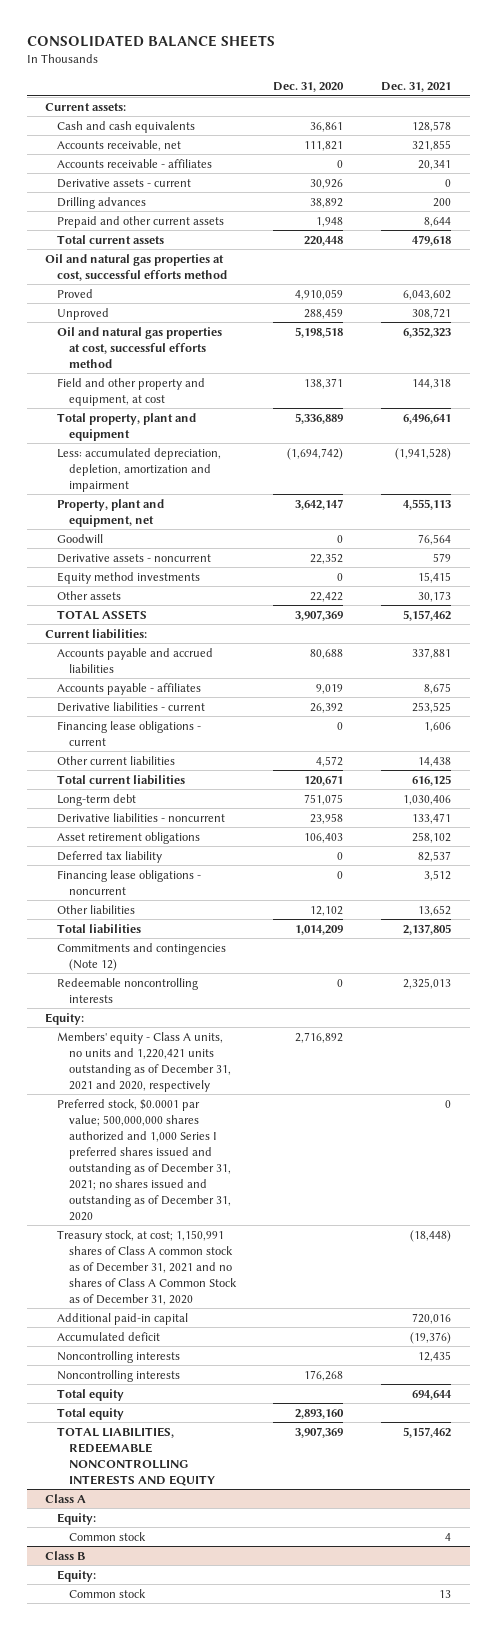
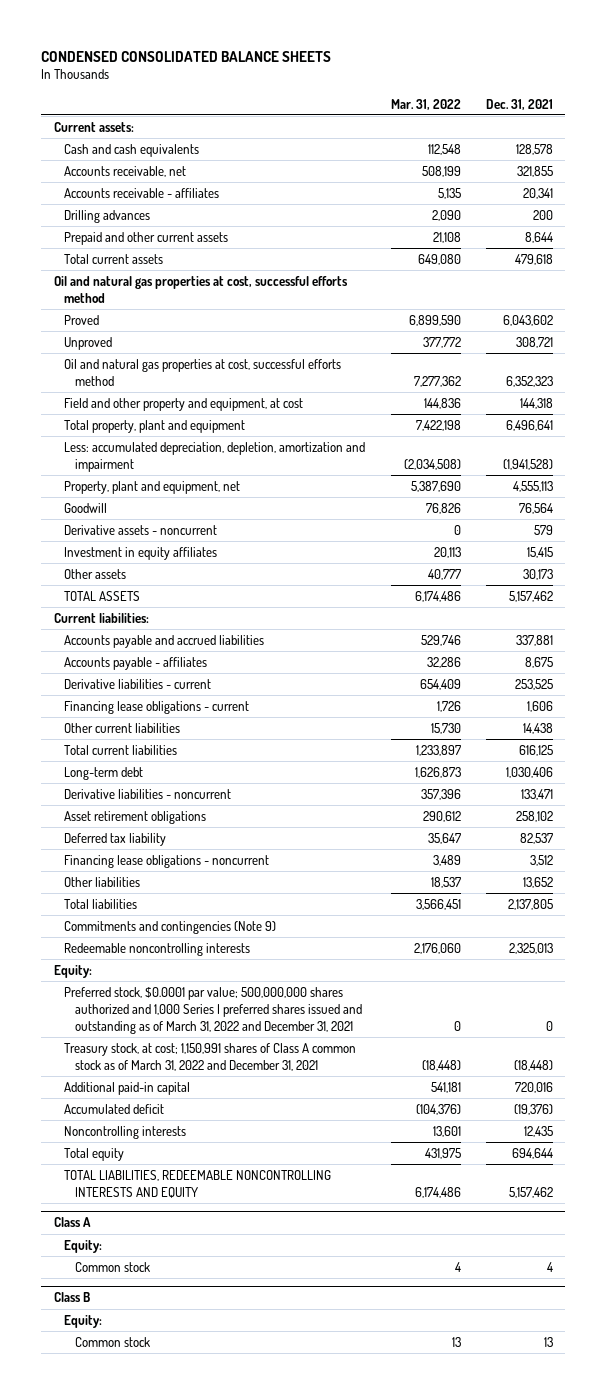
[26,35,275,48] CONSOLIDATED BALANCE SHEETS -> [41,50,332,62] CONDENSED CONSOLIDATED BALANCE SHEETS
[273,81,345,92] Dec. 31, 2020 -> none
none -> [390,98,461,110] Mar. 31, 2022
[57,178,192,188] Derivative assets - current -> none
[57,571,201,584] Equity method investments -> [64,546,218,560] Investment in equity affiliates
[57,942,227,971] Commitments and contingencies (Note 12) -> [64,920,277,934] Commitments and contingencies (Note 9)
[57,1031,232,1092] Members' equity - Class A units, no units and 1,220,421 units outstanding as of December 31, 2021 and 2020, respectively -> none
[57,1098,232,1221] Preferred stock, $0.0001 par value; 500,000,000 shares authorized and 1,000 Series I preferred shares issued and outstanding as of December 31, 2021; no shares issued and outstanding as of December 31, 2020 -> [64,986,362,1034] Preferred stock, $0.0001 par value; 500,000,000 shares authorized and 1,000 Series I preferred shares issued and outstanding as of March 31, 2022 and December 31, 2021
[57,1229,238,1305] Treasury stock, at cost; 1,150,991 shares of Class A common stock as of December 31, 2021 and no shares of Class A Common Stock as of December 31, 2020 -> [64,1042,357,1071] Treasury stock, at cost; 1,150,991 shares of Class A common stock as of March 31, 2022 and December 31, 2021
[57,1369,181,1382] Noncontrolling interests -> none
[57,1407,125,1420] Total equity -> none

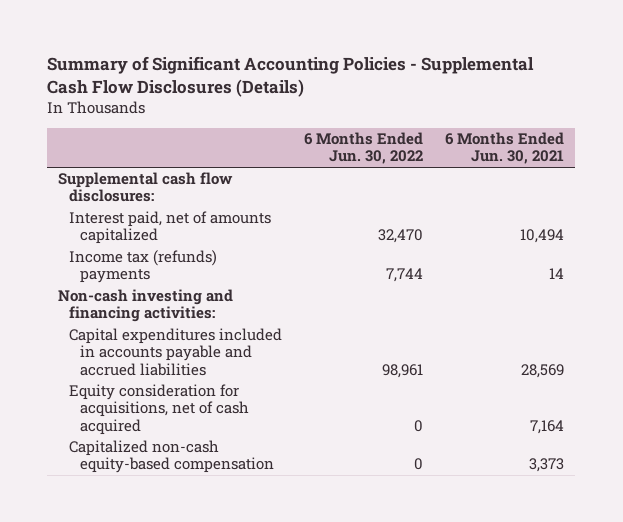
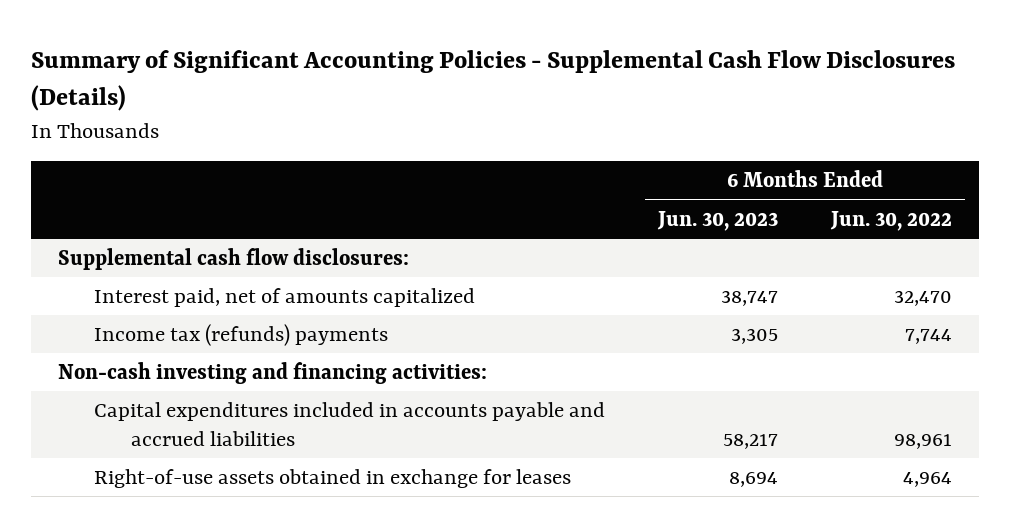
[445,132,565,165] 6 Months Ended Jun. 30, 2021 -> none
none -> [657,210,779,231] Jun. 30, 2023
[69,384,249,435] Equity consideration for acquisitions, net of cash acquired -> none
[69,440,274,474] Capitalized non-cash equity-based compensation -> none
none -> [94,468,572,488] Right-of-use assets obtained in exchange for leases

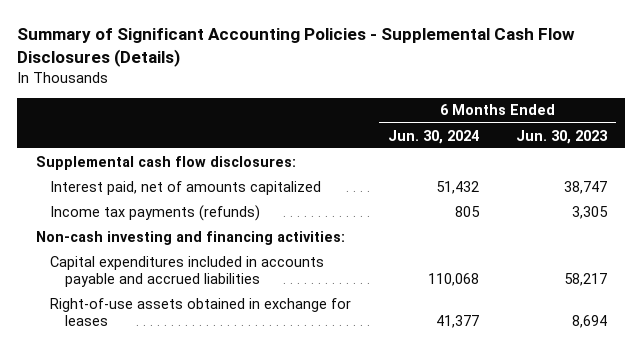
[830,210,953,231] Jun. 30, 2022 -> none
none -> [388,129,480,144] Jun. 30, 2024
[94,323,389,346] Income tax (refunds) payments -> [50,204,261,221] Income tax payments (refunds)

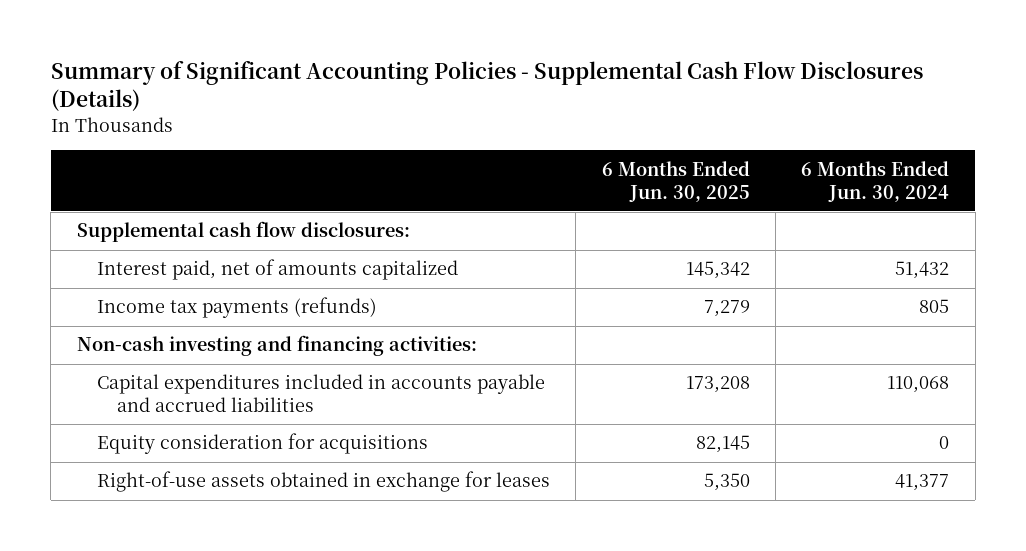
[515,129,608,144] Jun. 30, 2023 -> none
none -> [601,160,750,202] 6 Months Ended Jun. 30, 2025
none -> [96,433,428,455] Equity consideration for acquisitions

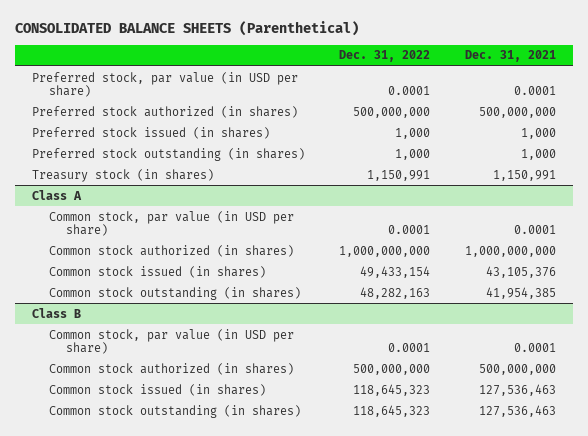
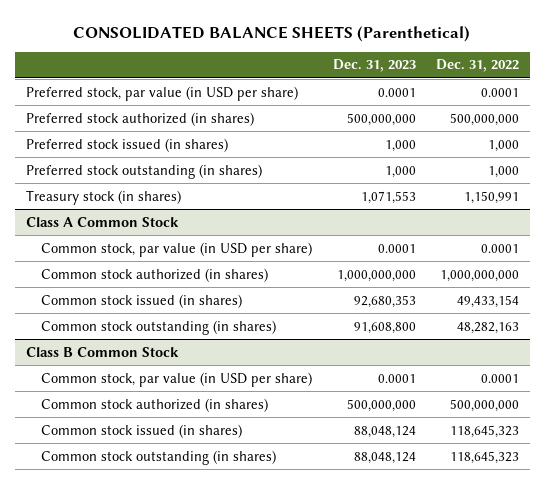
[464,50,556,63] Dec. 31, 2021 -> none
none -> [332,59,416,73] Dec. 31, 2023
[32,189,83,200] Class A -> [25,216,179,227] Class A Common Stock
[32,307,82,318] Class B -> [25,346,179,357] Class B Common Stock

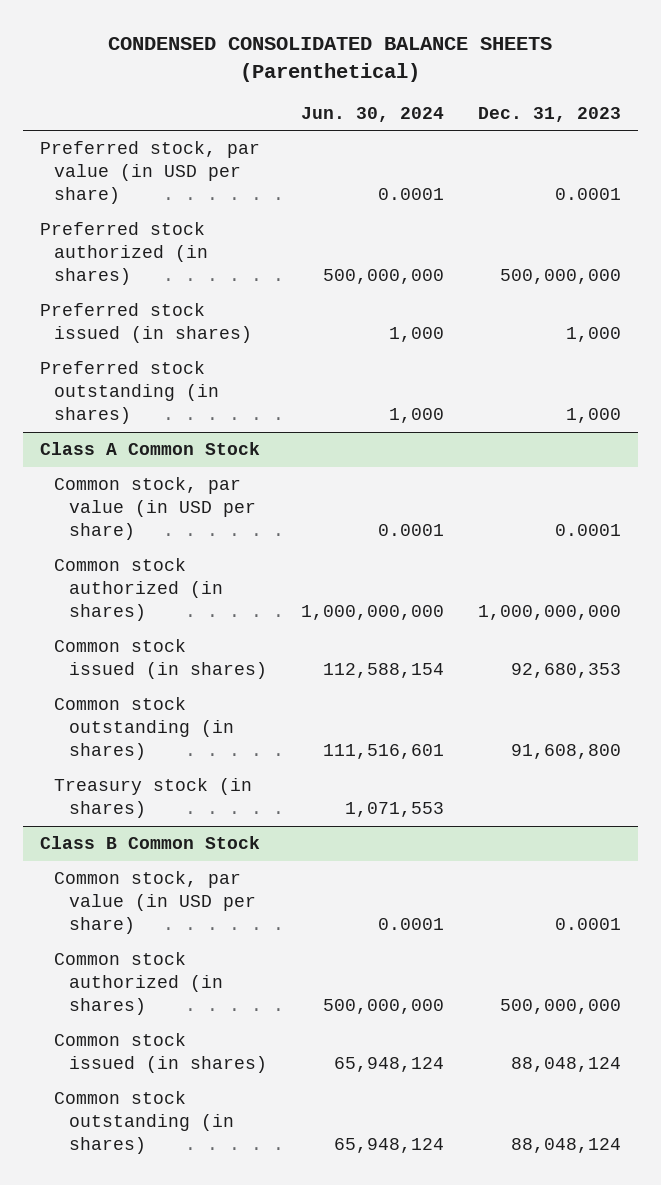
[73,25,471,42] CONSOLIDATED BALANCE SHEETS (Parenthetical) -> [108,37,553,82] CONDENSED CONSOLIDATED BALANCE SHEETS (Parenthetical)
[436,59,520,73] Dec. 31, 2022 -> none
none -> [301,106,445,122] Jun. 30, 2024
[25,189,181,205] Treasury stock (in shares) -> none
none -> [54,778,253,819] Treasury stock (in shares)

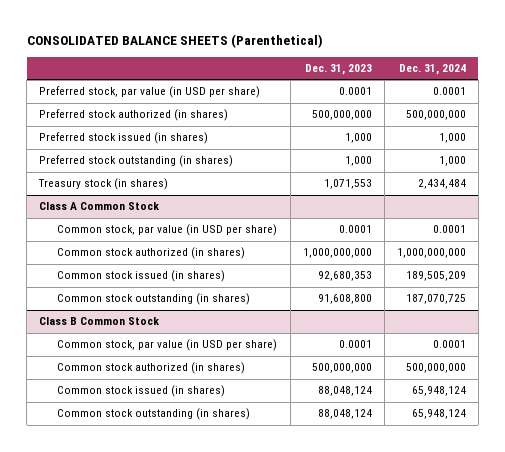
[108,37,553,82] CONDENSED CONSOLIDATED BALANCE SHEETS (Parenthetical) -> [26,33,323,48] CONSOLIDATED BALANCE SHEETS (Parenthetical)
[301,106,445,122] Jun. 30, 2024 -> none
none -> [398,63,466,75] Dec. 31, 2024
none -> [38,178,169,191] Treasury stock (in shares)
[54,778,253,819] Treasury stock (in shares) -> none

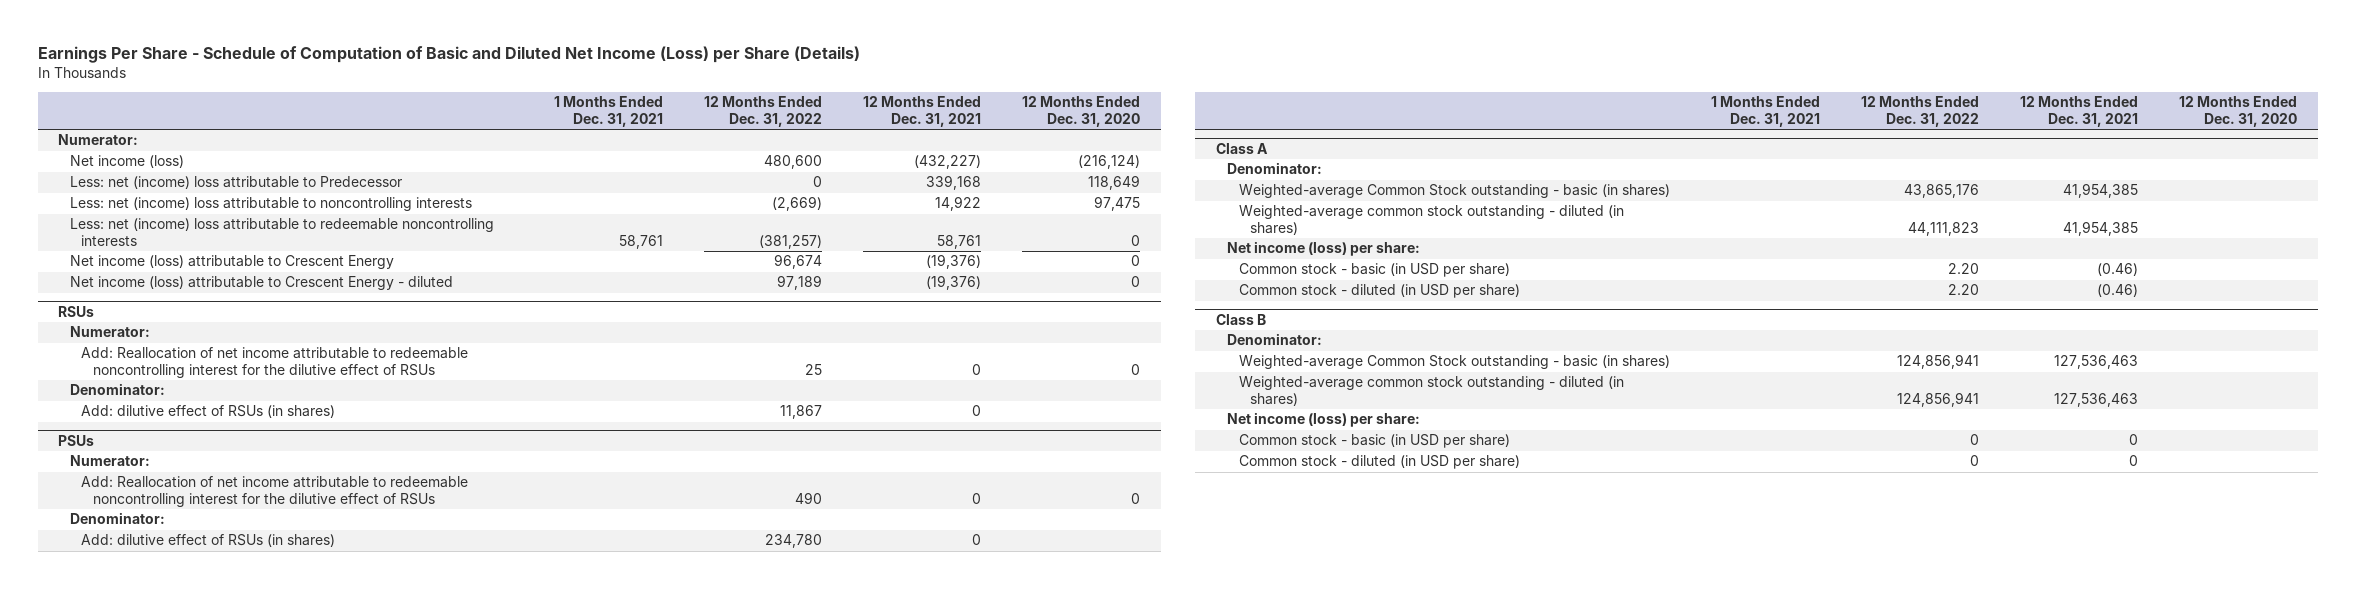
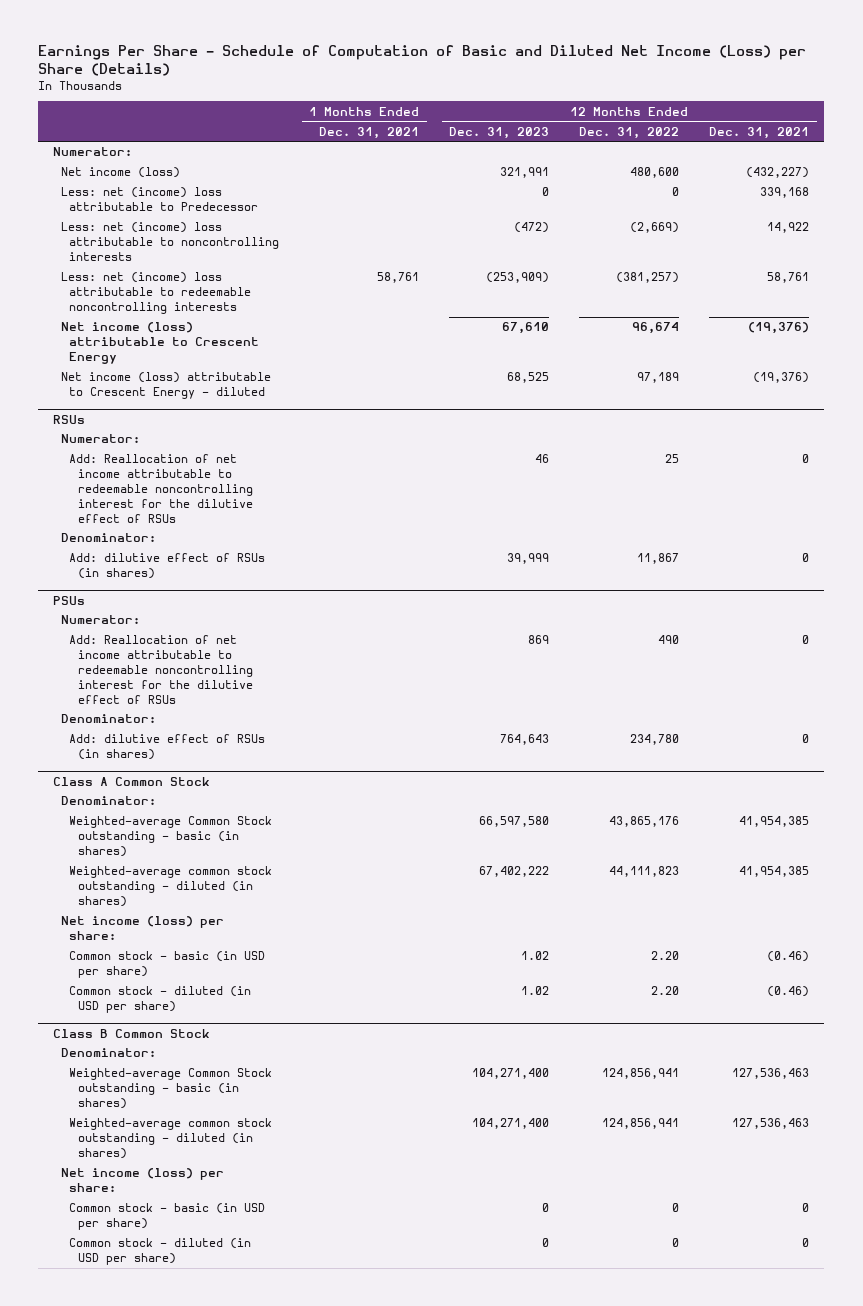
[1021,96,1140,128] 12 Months Ended Dec. 31, 2020 -> none
none -> [449,126,550,139] Dec. 31, 2023
[1215,142,1268,154] Class A -> [53,776,211,786] Class A Common Stock
[1215,313,1266,325] Class B -> [53,1028,211,1038] Class B Common Stock

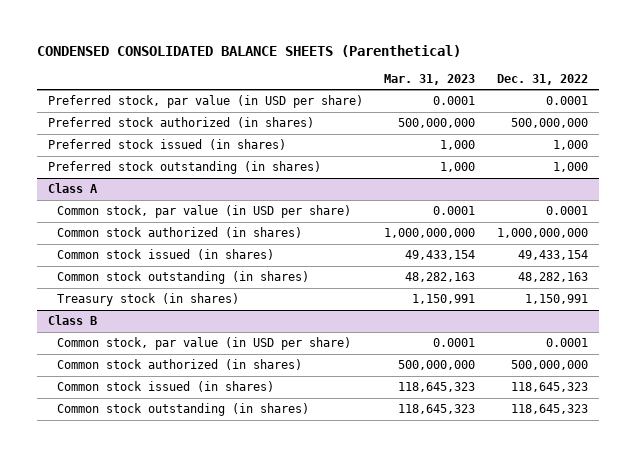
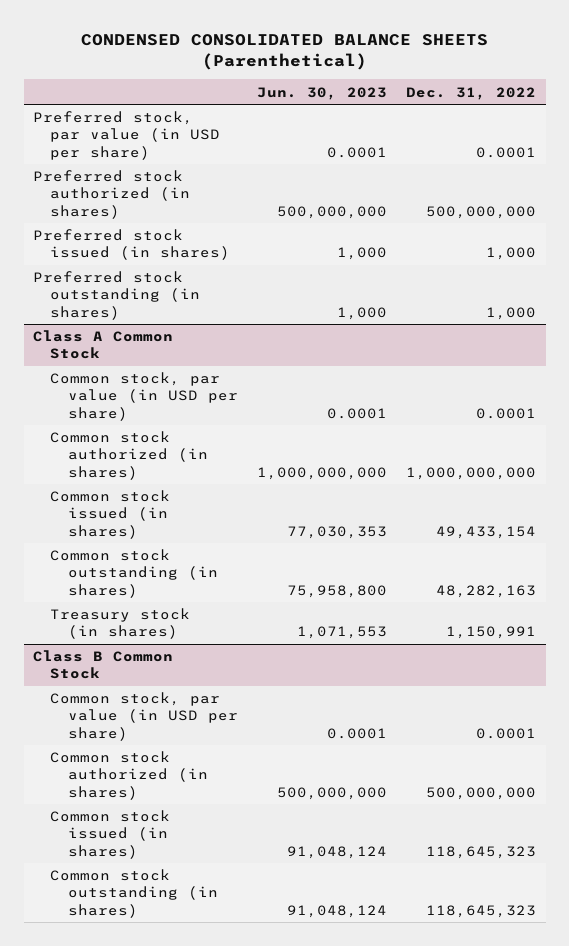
[384,73,476,85] Mar. 31, 2023 -> none
none -> [256,86,387,100] Jun. 30, 2023
[47,183,98,194] Class A -> [33,330,174,360] Class A Common Stock
[47,315,97,326] Class B -> [33,650,174,680] Class B Common Stock

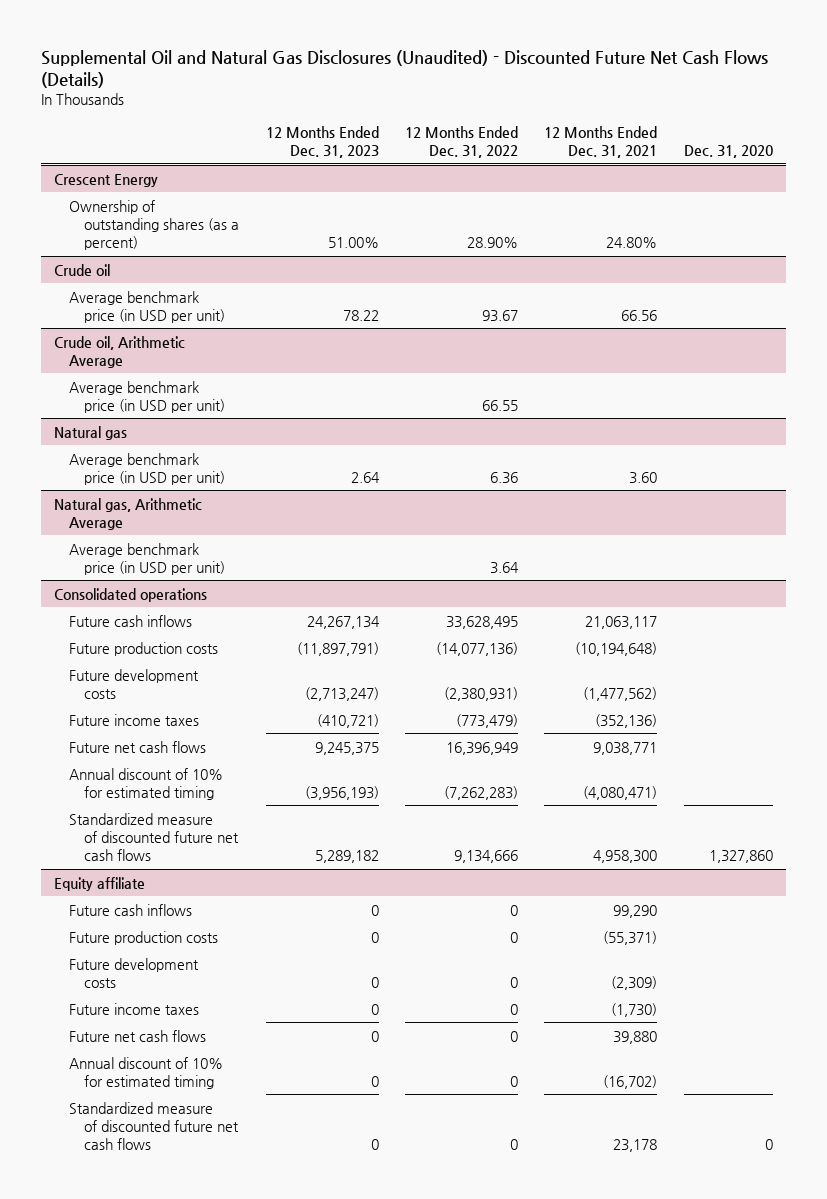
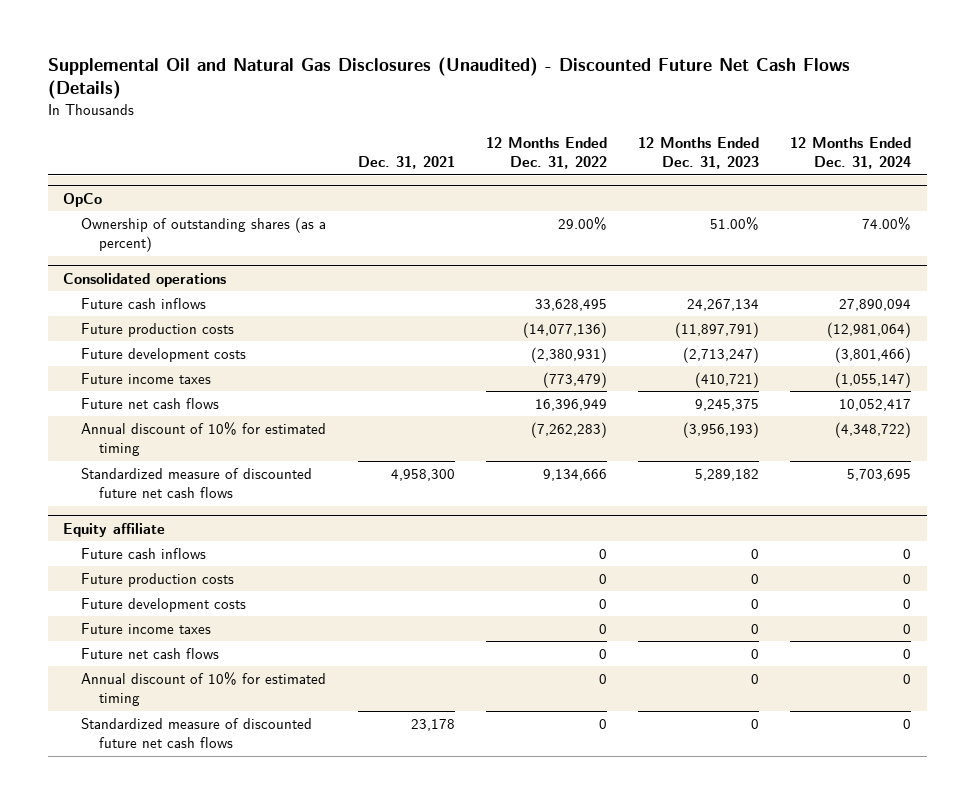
[544,125,658,158] 12 Months Ended Dec. 31, 2021 -> none
[683,144,773,158] Dec. 31, 2020 -> none
none -> [357,156,455,170] Dec. 31, 2021
none -> [790,136,912,170] 12 Months Ended Dec. 31, 2024
[54,173,159,187] Crescent Energy -> none
[54,263,111,276] Crude oil -> none
[69,290,226,323] Average benchmark price (in USD per unit) -> none
[54,335,186,368] Crude oil, Arithmetic Average -> none
[69,380,226,413] Average benchmark price (in USD per unit) -> none
[54,425,128,440] Natural gas -> none
[69,452,226,485] Average benchmark price (in USD per unit) -> none
[54,497,203,530] Natural gas, Arithmetic Average -> none
[69,542,226,575] Average benchmark price (in USD per unit) -> none
none -> [63,192,103,207] OpCo
[466,236,518,248] 28.90% -> [557,216,607,230] 29.00%

